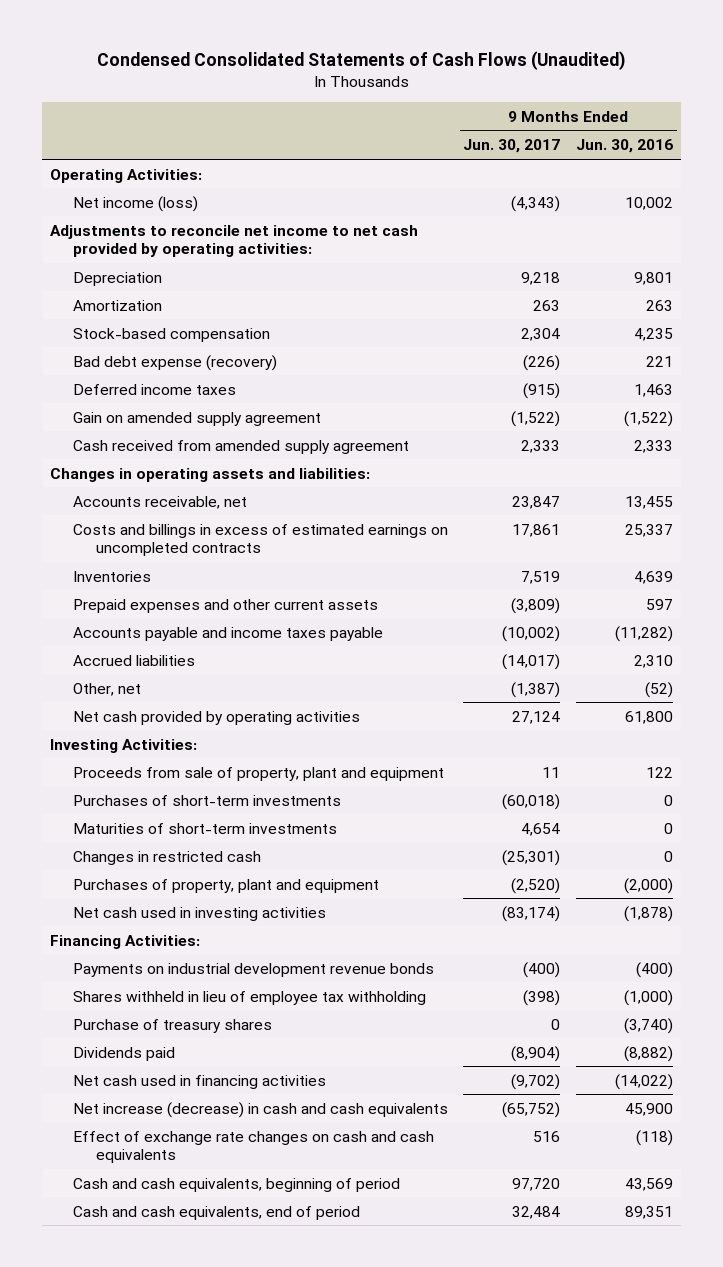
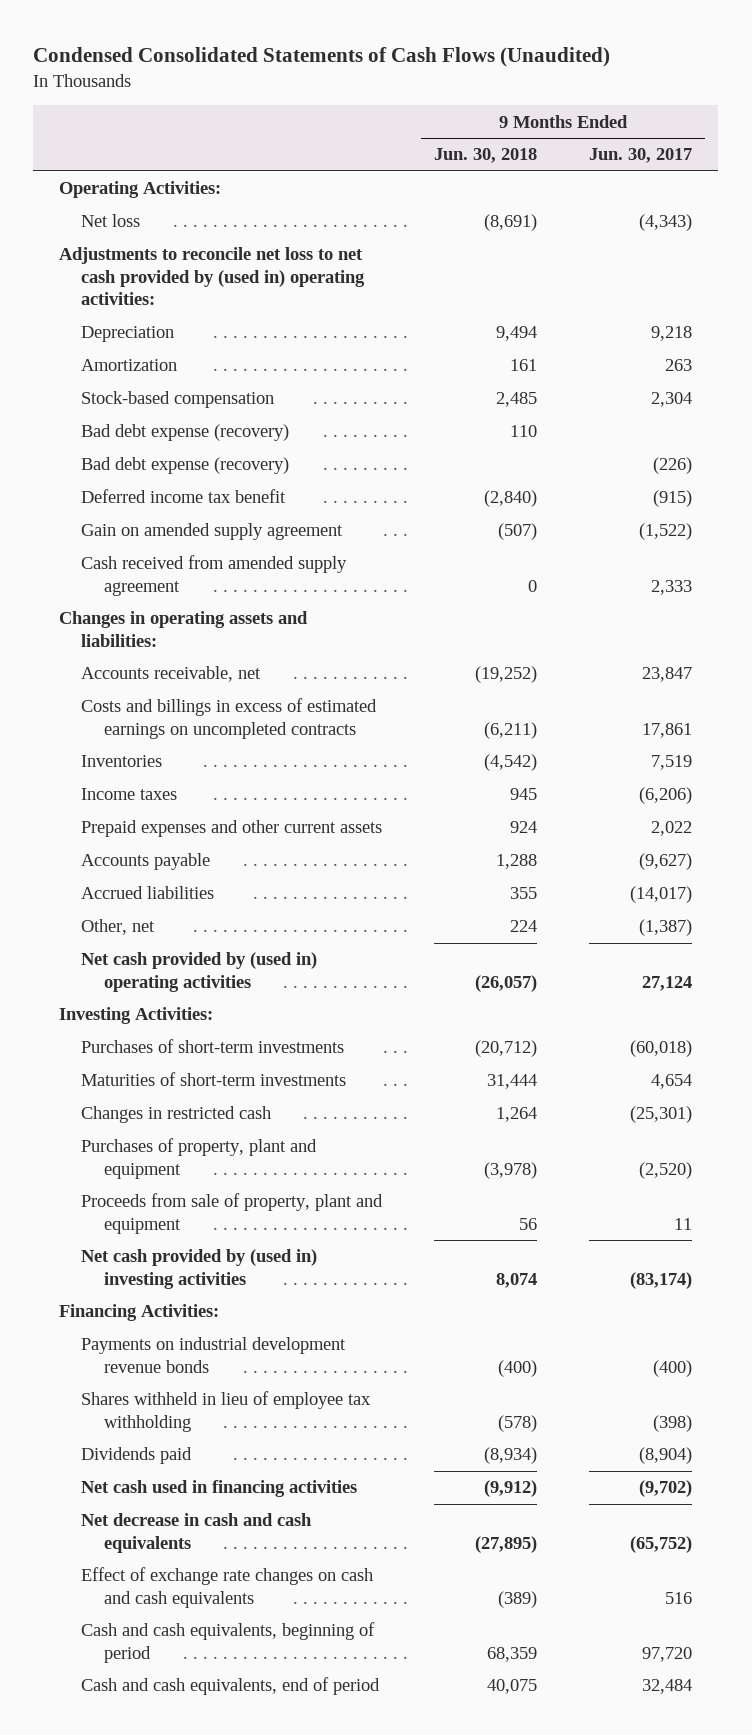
[576,139,674,154] Jun. 30, 2016 -> none
none -> [434,148,538,164] Jun. 30, 2018
[72,195,198,212] Net income (loss) -> [81,214,141,228] Net loss
[50,224,419,258] Adjustments to reconcile net income to net cash provided by operating activities: -> [59,247,366,306] Adjustments to reconcile net loss to net cash provided by (used in) operating activities:
none -> [81,424,290,442] Bad debt expense (recovery)
[72,383,236,395] Deferred income taxes -> [81,489,287,504] Deferred income tax benefit
[72,626,383,641] Accounts payable and income taxes payable -> none
none -> [81,788,178,801] Income taxes
[511,597,561,614] (3,809) -> [651,821,693,837] 2,022
none -> [81,853,211,871] Accounts payable
[72,710,360,725] Net cash provided by operating activities -> [81,952,318,992] Net cash provided by (used in) operating activities
[72,766,444,781] Proceeds from sale of property, plant and equipment -> [81,1193,384,1234] Proceeds from sale of property, plant and equipment
[72,906,326,921] Net cash used in investing activities -> [81,1249,318,1289] Net cash provided by (used in) investing activities
[72,1018,272,1033] Purchase of treasury shares -> none
[72,1101,448,1118] Net increase (decrease) in cash and cash equivalents -> [81,1513,313,1553] Net decrease in cash and cash equivalents

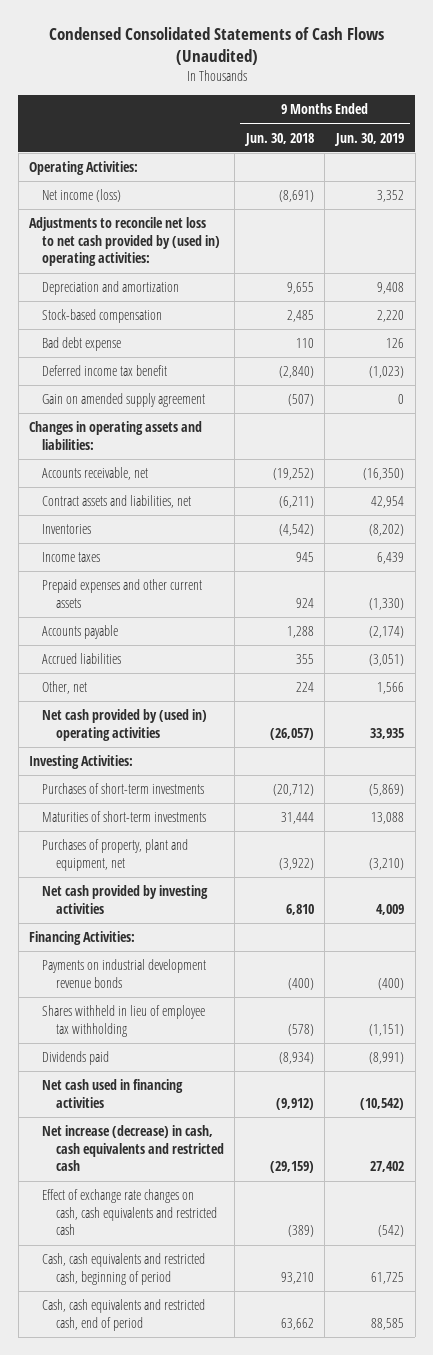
[589,148,693,164] Jun. 30, 2017 -> none
none -> [333,132,404,146] Jun. 30, 2019
[81,214,141,228] Net loss -> [42,189,122,203] Net income (loss)
[81,326,175,343] Depreciation -> none
[81,359,178,372] Amortization -> none
none -> [42,281,180,296] Depreciation and amortization
[81,457,290,475] Bad debt expense (recovery) -> none
[81,424,290,442] Bad debt expense (recovery) -> [42,337,122,352] Bad debt expense
[81,555,348,596] Cash received from amended supply agreement -> none
[81,698,378,739] Costs and billings in excess of estimated earnings on uncompleted contracts -> [42,495,192,509] Contract assets and liabilities, net
[81,1106,272,1124] Changes in restricted cash -> none
[81,1193,384,1234] Proceeds from sale of property, plant and equipment -> none
[81,1138,318,1179] Purchases of property, plant and equipment -> [42,839,189,871] Purchases of property, plant and equipment, net
[484,1161,538,1179] (3,978) -> [278,857,314,870] (3,922)
[81,1249,318,1289] Net cash provided by (used in) investing activities -> [42,885,209,914] Net cash provided by investing activities
[496,1272,538,1288] 8,074 -> [285,903,314,915] 6,810
[81,1513,313,1553] Net decrease in cash and cash equivalents -> [42,1125,224,1172] Net increase (decrease) in cash, cash equivalents and restricted cash
[475,1535,538,1553] (27,895) -> [269,1161,314,1174] (29,159)
[81,1567,374,1608] Effect of exchange rate changes on cash and cash equivalents -> [42,1189,217,1236] Effect of exchange rate changes on cash, cash equivalents and restricted cash
[81,1622,376,1663] Cash and cash equivalents, beginning of period -> [42,1253,206,1285] Cash, cash equivalents and restricted cash, beginning of period
[487,1646,538,1662] 68,359 -> [280,1271,314,1284] 93,210
[81,1677,381,1696] Cash and cash equivalents, end of period -> [42,1299,206,1331] Cash, cash equivalents and restricted cash, end of period
[487,1679,538,1695] 40,075 -> [280,1317,314,1330] 63,662

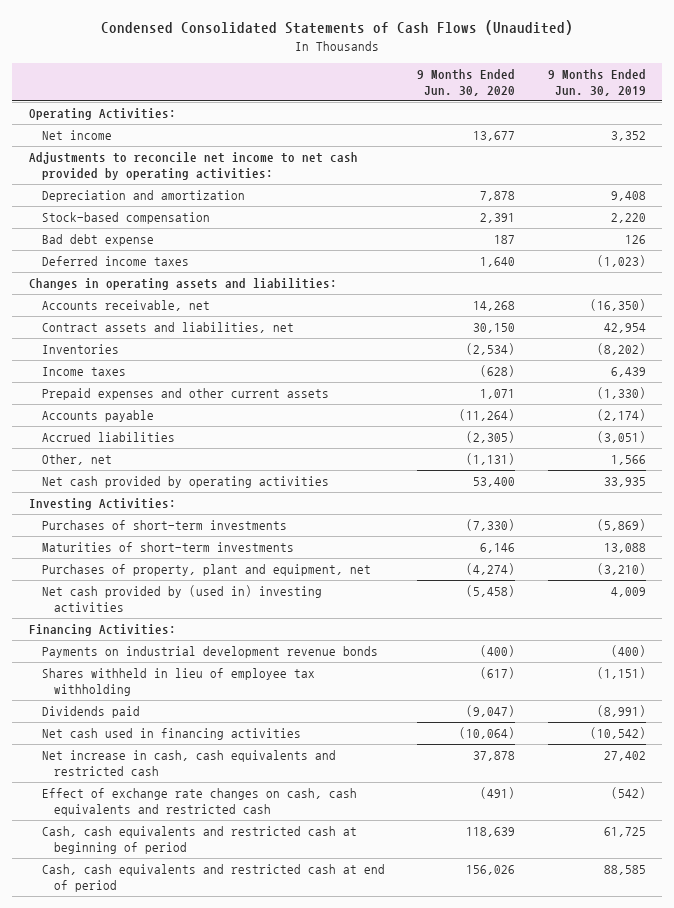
[243,132,314,146] Jun. 30, 2018 -> none
none -> [417,68,516,96] 9 Months Ended Jun. 30, 2020
[42,189,122,203] Net income (loss) -> [41,130,112,141] Net income
[29,217,221,267] Adjustments to reconcile net loss to net cash provided by (used in) operating activities: -> [28,152,358,181] Adjustments to reconcile net income to net cash provided by operating activities:
[42,393,206,408] Gain on amended supply agreement -> none
[42,365,168,377] Deferred income tax benefit -> [41,256,189,267] Deferred income taxes
[42,709,208,741] Net cash provided by (used in) operating activities -> [41,476,329,489] Net cash provided by operating activities
[42,885,209,914] Net cash provided by investing activities -> [41,585,322,613] Net cash provided by (used in) investing activities
[42,1125,224,1172] Net increase (decrease) in cash, cash equivalents and restricted cash -> [41,750,336,777] Net increase in cash, cash equivalents and restricted cash
[42,1253,206,1285] Cash, cash equivalents and restricted cash, beginning of period -> [41,826,357,855] Cash, cash equivalents and restricted cash at beginning of period
[42,1299,206,1331] Cash, cash equivalents and restricted cash, end of period -> [41,864,385,893] Cash, cash equivalents and restricted cash at end of period

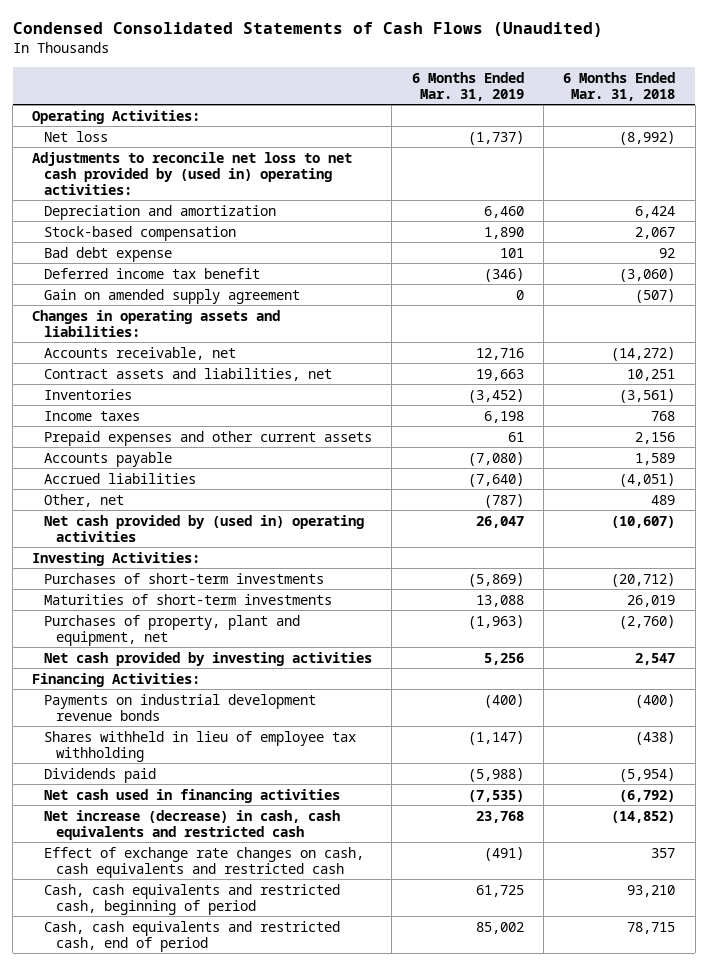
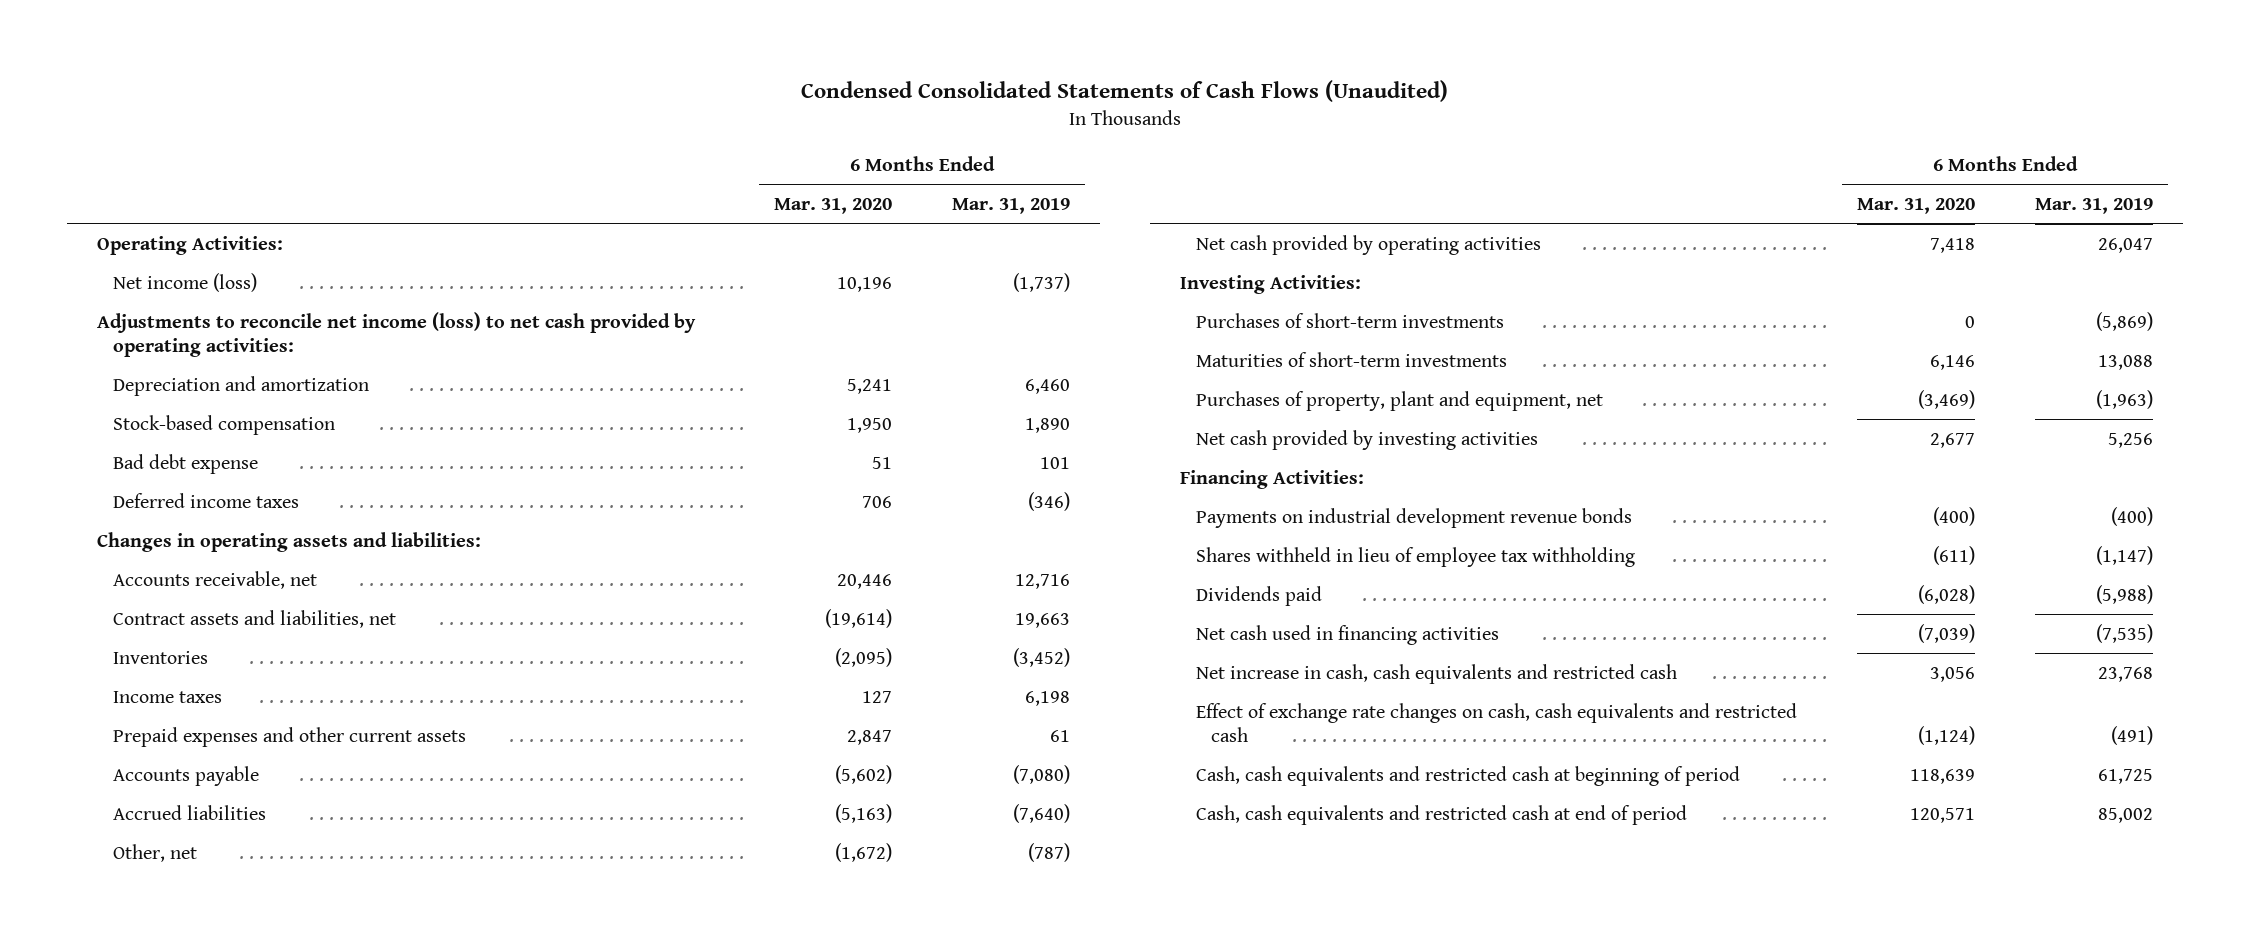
[563,71,676,101] 6 Months Ended Mar. 31, 2018 -> none
none -> [773,197,892,214] Mar. 31, 2020
[44,130,109,142] Net loss -> [112,272,257,292] Net income (loss)
[32,151,353,195] Adjustments to reconcile net loss to net cash provided by (used in) operating activities: -> [97,311,697,357] Adjustments to reconcile net income (loss) to net cash provided by operating activities:
[44,288,301,304] Gain on amended supply agreement -> none
[44,267,261,279] Deferred income tax benefit -> [112,492,299,508] Deferred income taxes
[44,514,365,542] Net cash provided by (used in) operating activities -> [1195,234,1541,255] Net cash provided by operating activities
[44,809,341,840] Net increase (decrease) in cash, cash equivalents and restricted cash -> [1195,663,1677,684] Net increase in cash, cash equivalents and restricted cash
[44,883,341,915] Cash, cash equivalents and restricted cash, beginning of period -> [1195,765,1740,786] Cash, cash equivalents and restricted cash at beginning of period
[44,920,341,952] Cash, cash equivalents and restricted cash, end of period -> [1195,804,1687,825] Cash, cash equivalents and restricted cash at end of period

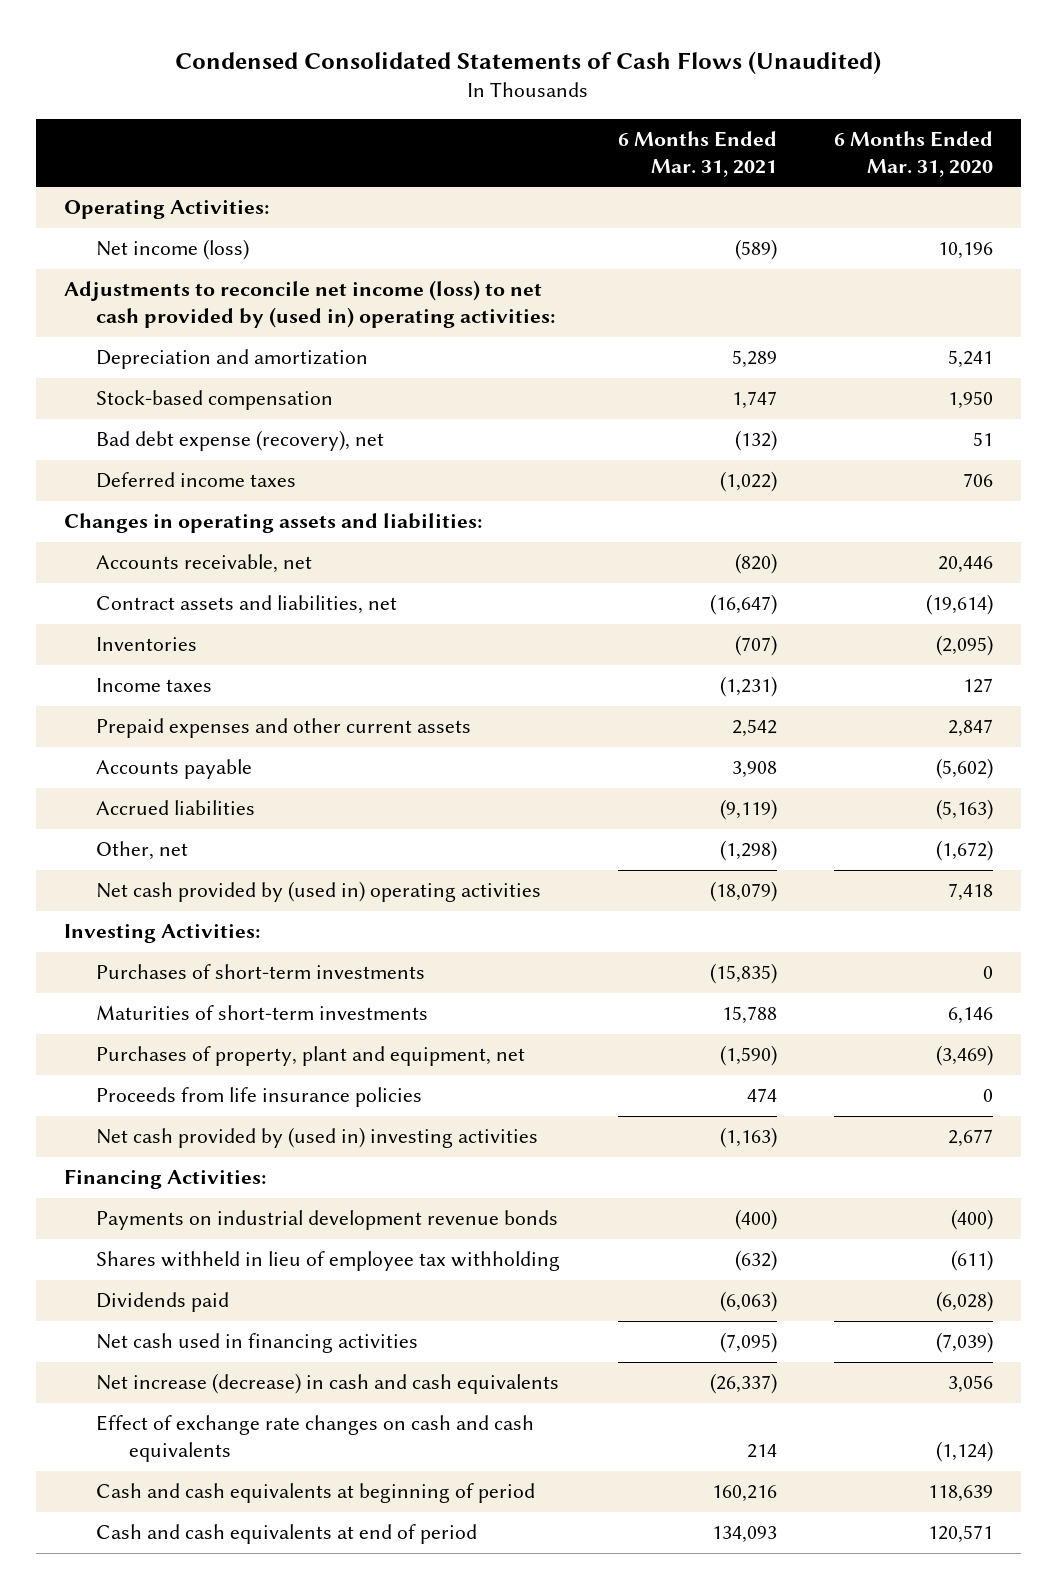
[951,197,1070,214] Mar. 31, 2019 -> none
none -> [617,130,777,177] 6 Months Ended Mar. 31, 2021
[97,311,697,357] Adjustments to reconcile net income (loss) to net cash provided by operating activities: -> [64,280,556,329] Adjustments to reconcile net income (loss) to net cash provided by (used in) operating activities:
[112,453,258,474] Bad debt expense -> [96,430,385,452] Bad debt expense (recovery), net
[1195,234,1541,255] Net cash provided by operating activities -> [96,881,542,903] Net cash provided by (used in) operating activities
none -> [96,1087,423,1108] Proceeds from life insurance policies
[1195,429,1538,450] Net cash provided by investing activities -> [96,1127,539,1149] Net cash provided by (used in) investing activities
[1195,663,1677,684] Net increase in cash, cash equivalents and restricted cash -> [96,1373,560,1395] Net increase (decrease) in cash and cash equivalents
[1195,702,1797,742] Effect of exchange rate changes on cash, cash equivalents and restricted cash -> [96,1415,535,1463] Effect of exchange rate changes on cash and cash equivalents
[1195,765,1740,786] Cash, cash equivalents and restricted cash at beginning of period -> [96,1483,536,1504] Cash and cash equivalents at beginning of period
[1195,804,1687,825] Cash, cash equivalents and restricted cash at end of period -> [96,1524,478,1545] Cash and cash equivalents at end of period

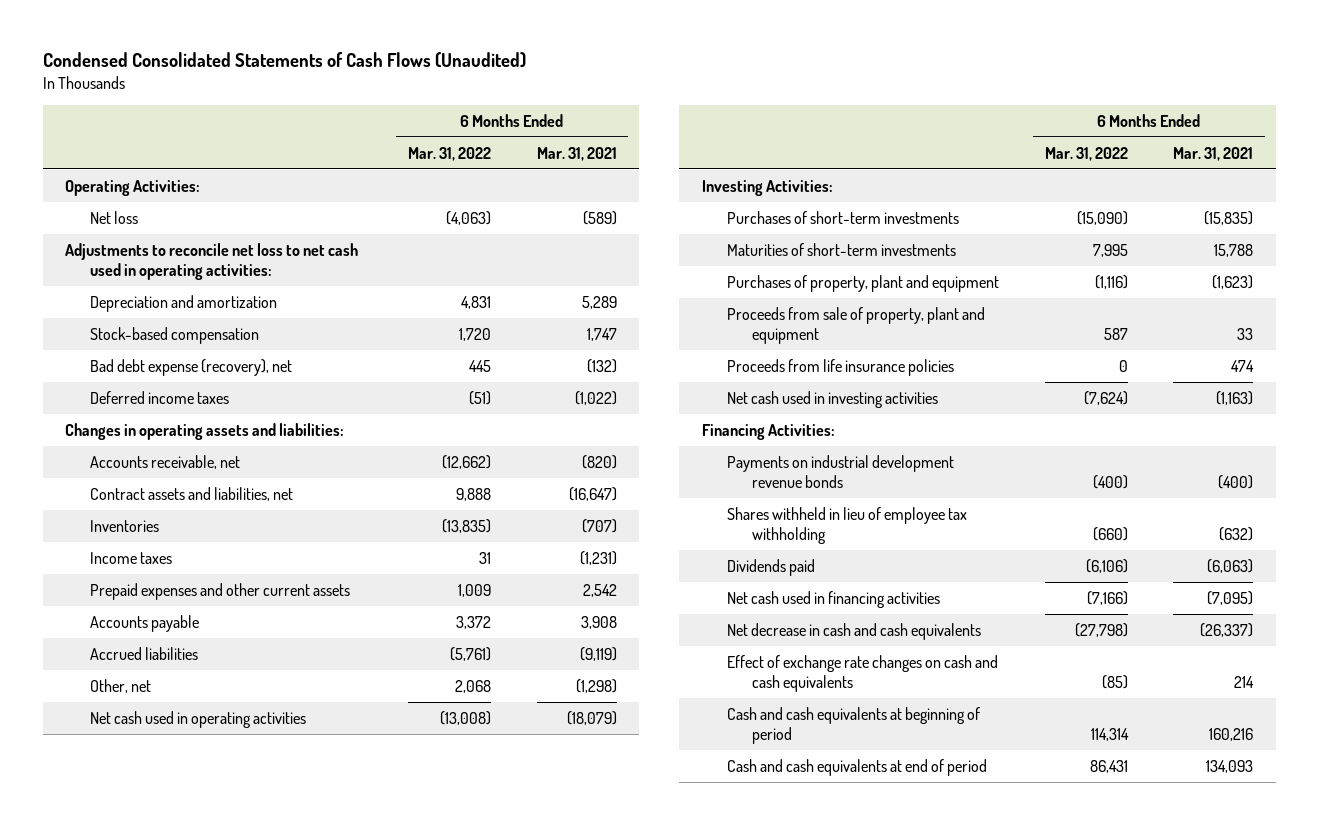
[833,130,993,177] 6 Months Ended Mar. 31, 2020 -> none
none -> [407,146,491,161] Mar. 31, 2022
[96,239,250,261] Net income (loss) -> [90,210,139,224] Net loss
[64,280,556,329] Adjustments to reconcile net income (loss) to net cash provided by (used in) operating activities: -> [65,242,359,280] Adjustments to reconcile net loss to net cash used in operating activities:
[96,881,542,903] Net cash provided by (used in) operating activities -> [90,710,307,728] Net cash used in operating activities
[96,1046,526,1067] Purchases of property, plant and equipment, net -> [726,274,999,292] Purchases of property, plant and equipment
[719,1045,777,1067] (1,590) -> [1212,274,1254,289] (1,623)
none -> [726,306,985,344] Proceeds from sale of property, plant and equipment
[96,1127,539,1149] Net cash provided by (used in) investing activities -> [726,390,938,408] Net cash used in investing activities
[96,1373,560,1395] Net increase (decrease) in cash and cash equivalents -> [726,622,981,640] Net decrease in cash and cash equivalents

